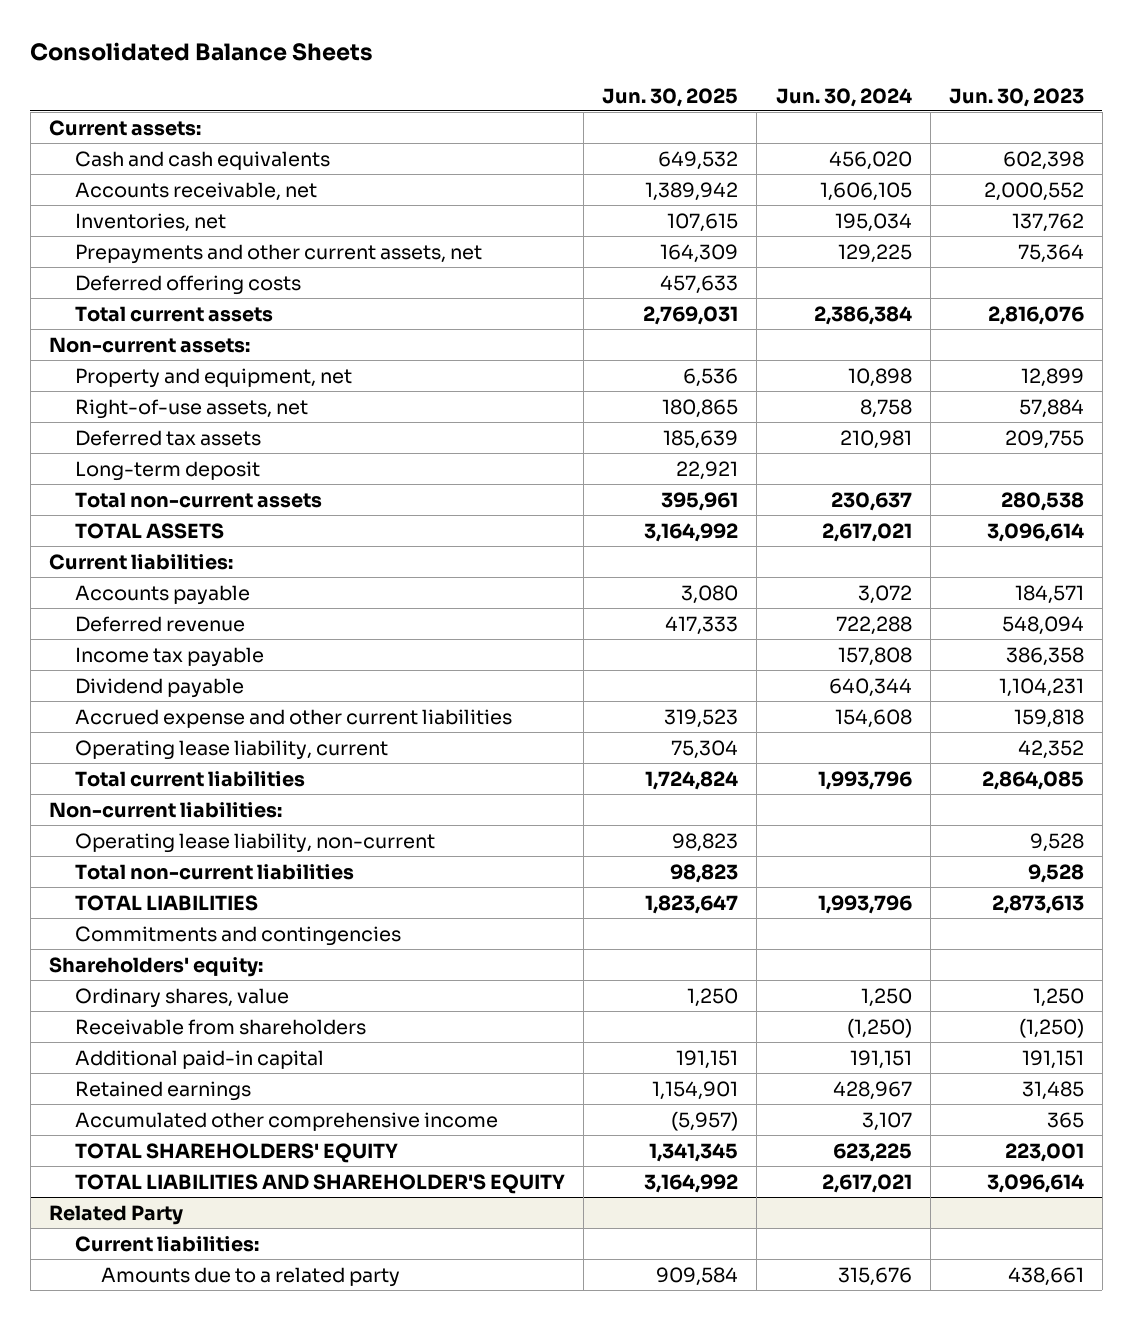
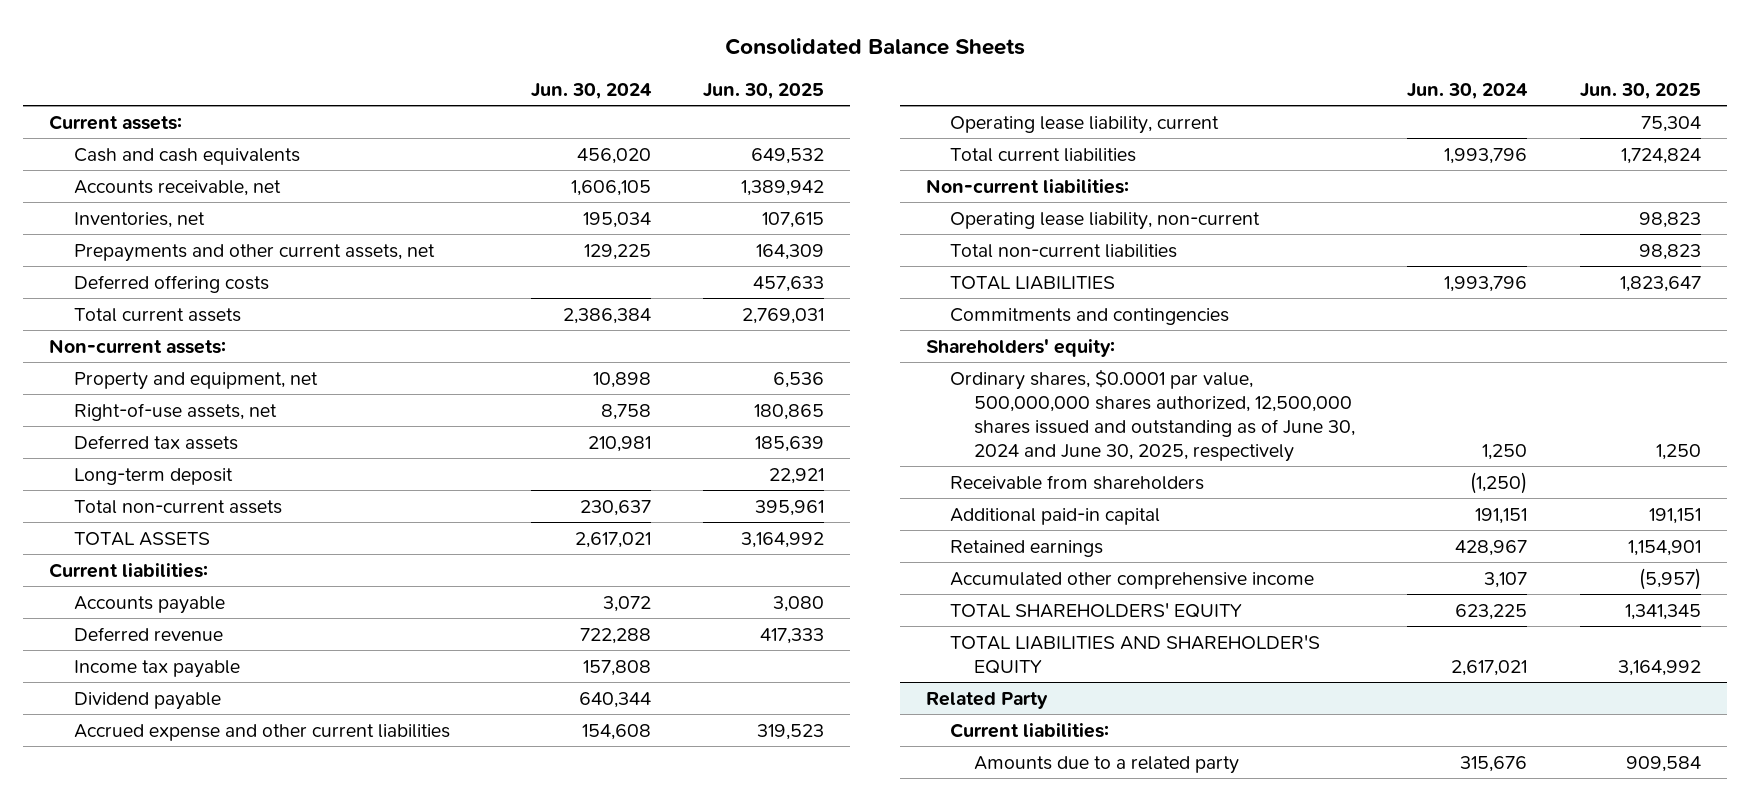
[948,87,1084,107] Jun. 30, 2023 -> none
[74,987,289,1008] Ordinary shares, value -> [949,368,1356,463] Ordinary shares, $0.0001 par value, 500,000,000 shares authorized, 12,500,000 shares issued and outstanding as of June 30, 2024 and June 30, 2025, respectively

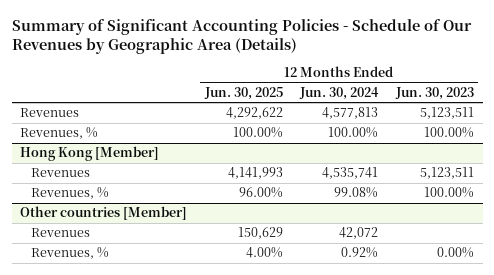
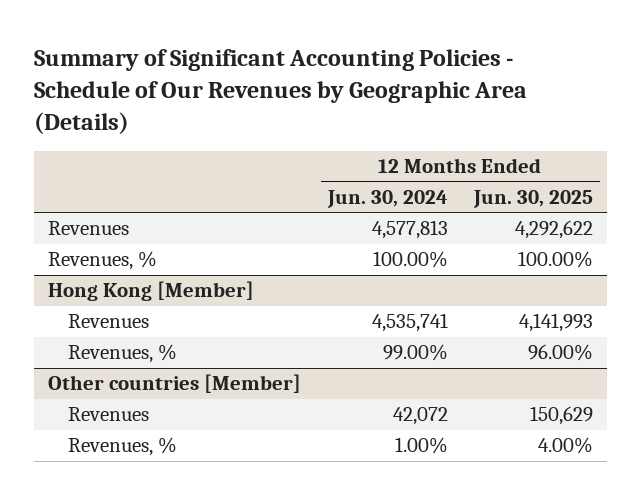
[394,86,474,100] Jun. 30, 2023 -> none
[334,187,379,199] 99.08% -> [382,344,448,362] 99.00%
[341,247,379,259] 0.92% -> [394,437,448,455] 1.00%

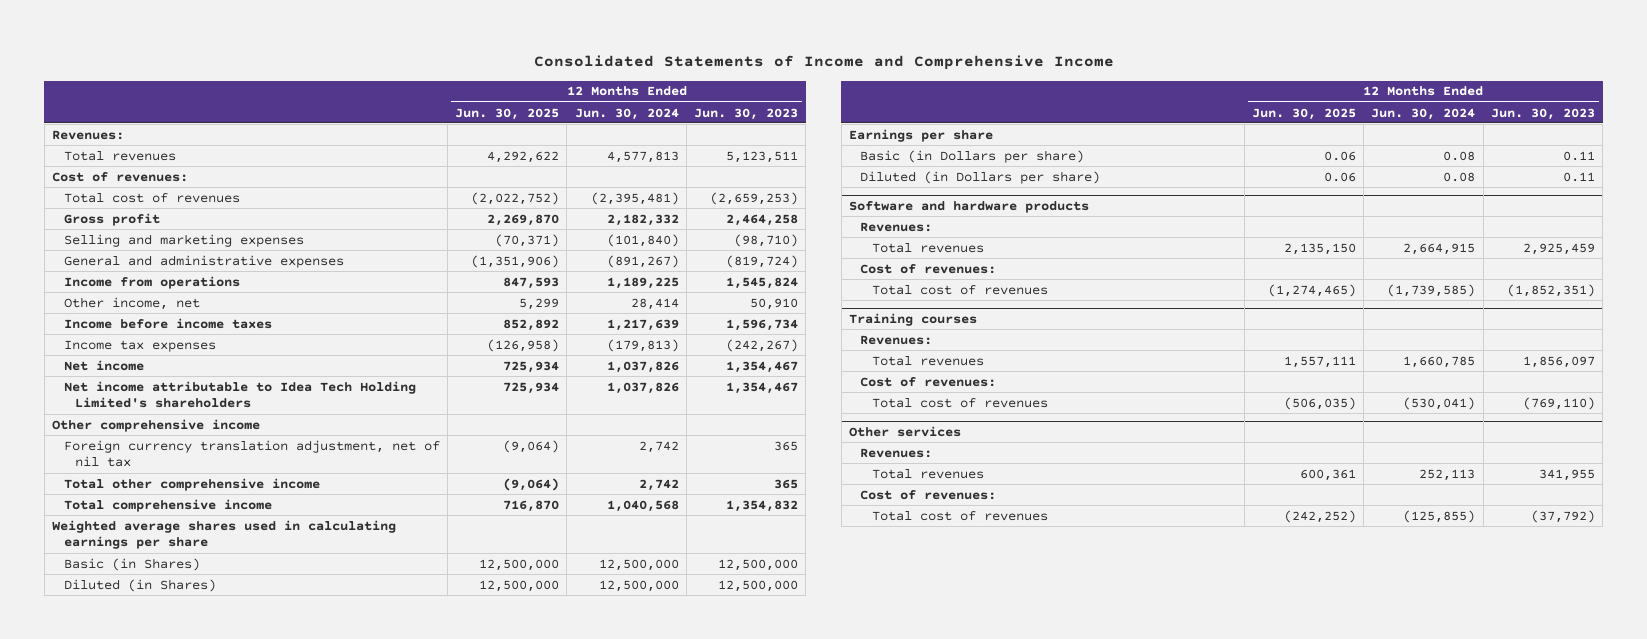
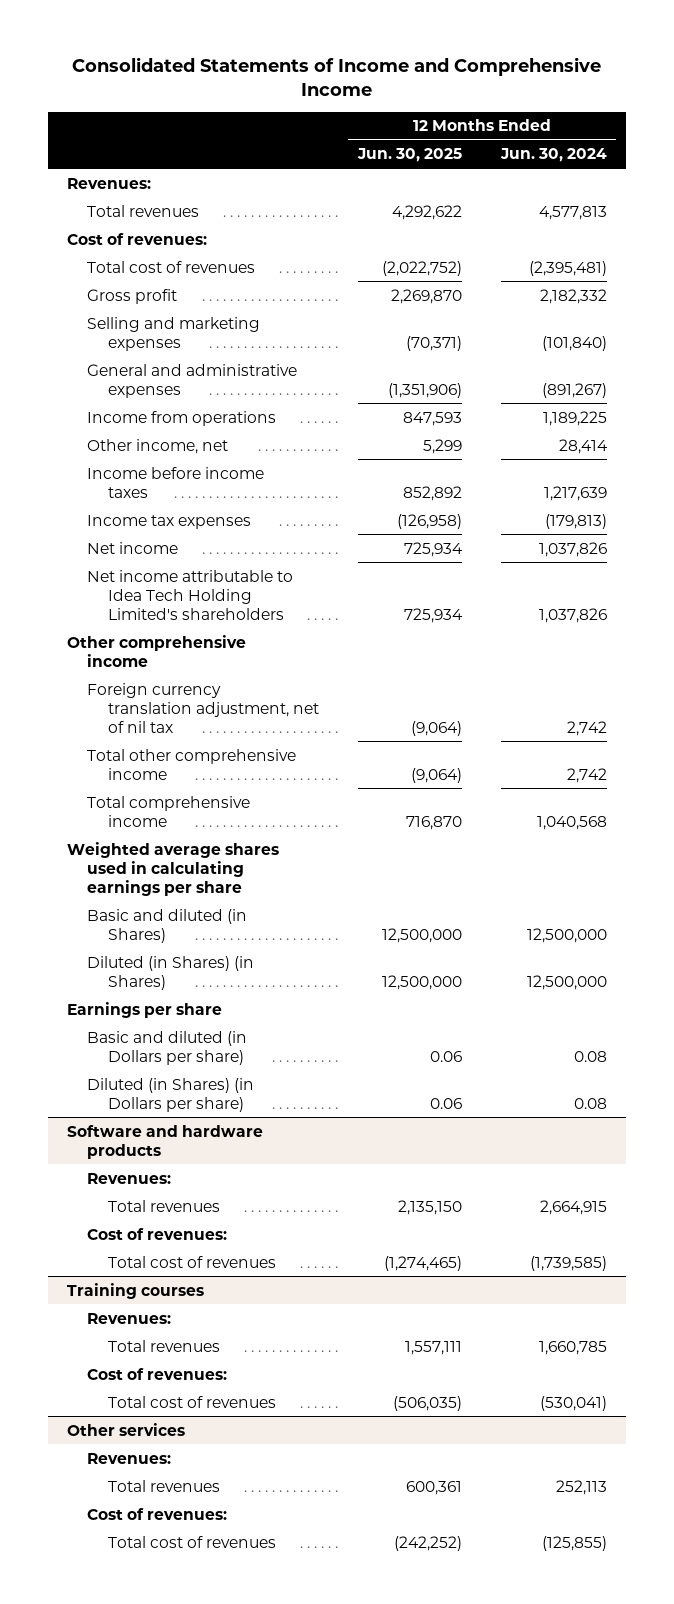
[694,107,799,120] Jun. 30, 2023 -> none
[63,557,200,571] Basic (in Shares) -> [87,908,248,943] Basic and diluted (in Shares)
[63,578,216,592] Diluted (in Shares) -> [87,955,255,990] Diluted (in Shares) (in Shares)
[860,149,1085,163] Basic (in Dollars per share) -> [87,1030,248,1065] Basic and diluted (in Dollars per share)
[860,170,1101,184] Diluted (in Dollars per share) -> [87,1077,255,1112] Diluted (in Shares) (in Dollars per share)

